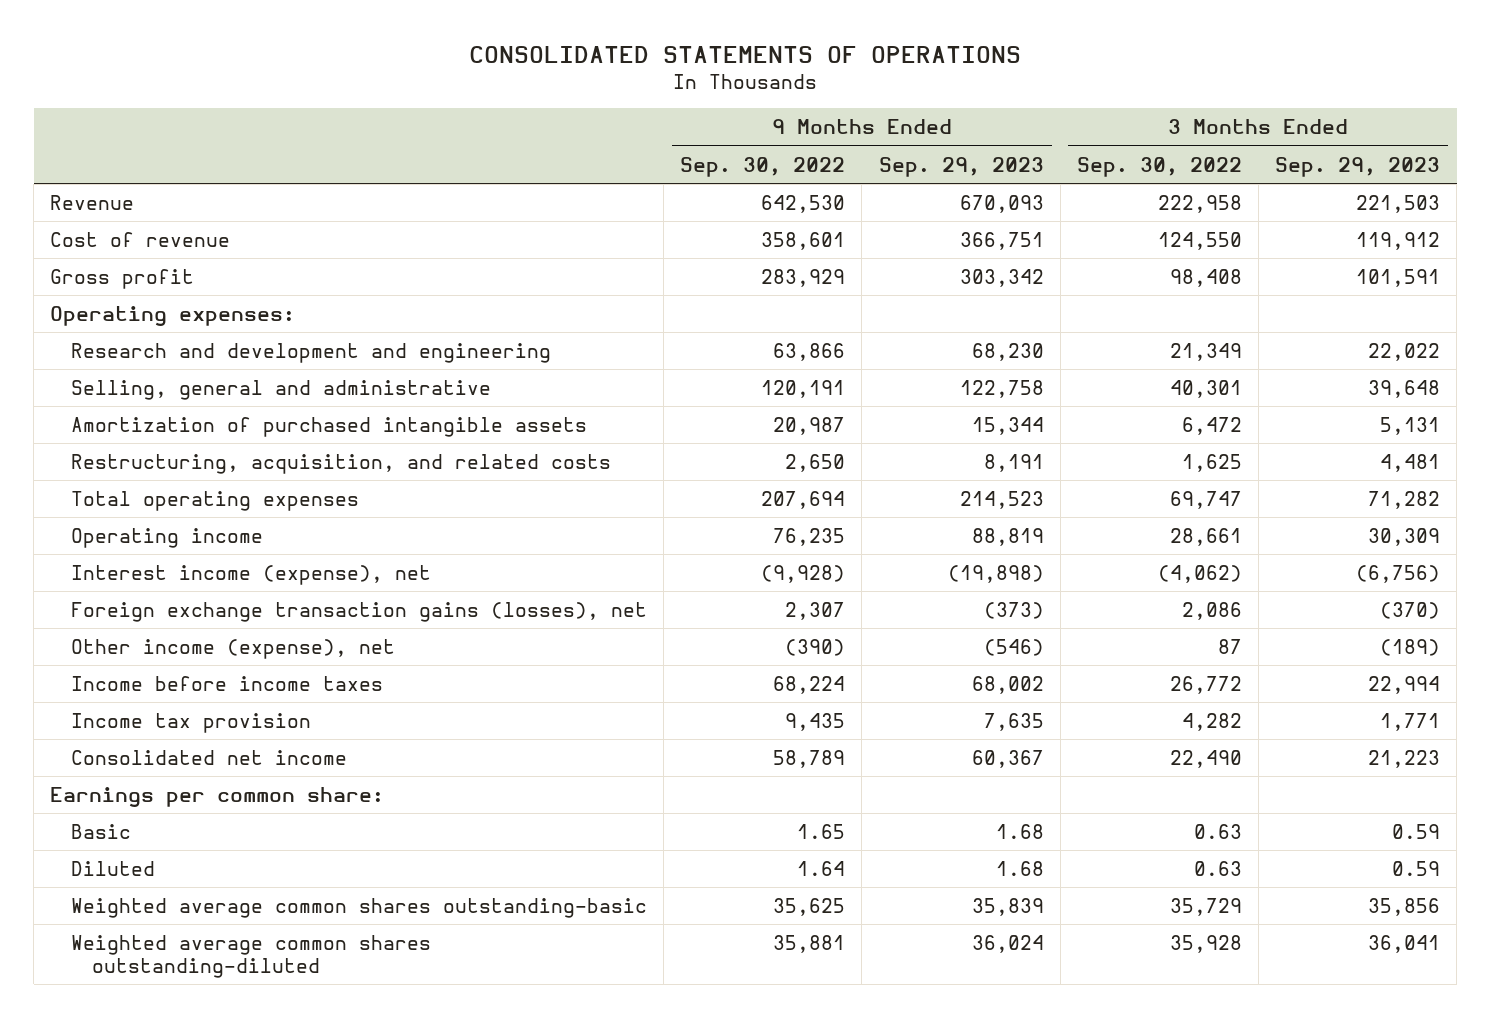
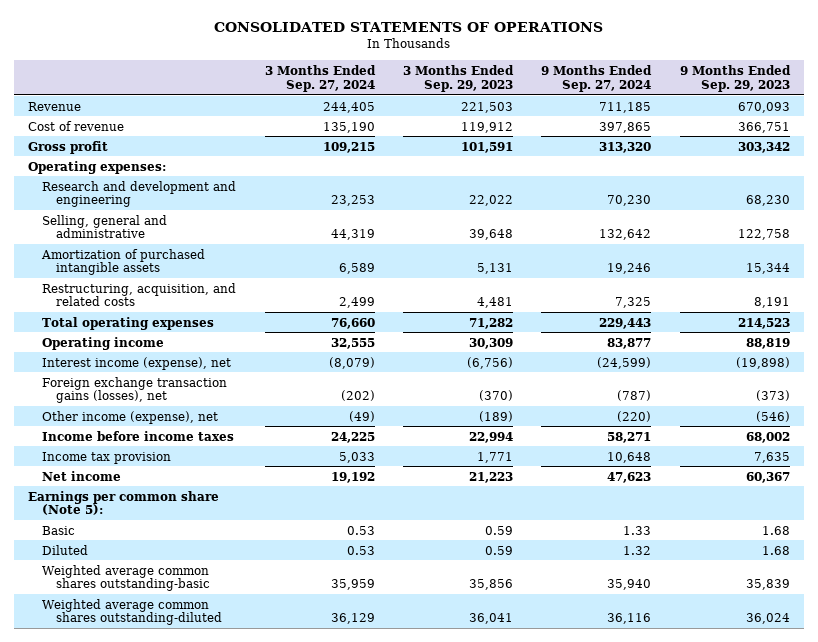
[680,156,846,177] Sep. 30, 2022 -> none
[1076,156,1242,177] Sep. 30, 2022 -> none
none -> [264,64,376,92] 3 Months Ended Sep. 27, 2024
none -> [541,64,653,92] 9 Months Ended Sep. 27, 2024
[71,749,348,765] Consolidated net income -> [42,470,122,481] Net income
[50,786,385,807] Earnings per common share: -> [28,490,220,516] Earnings per common share (Note 5):

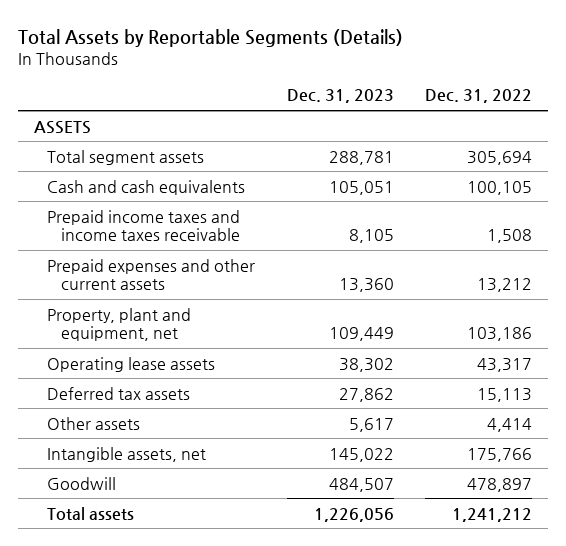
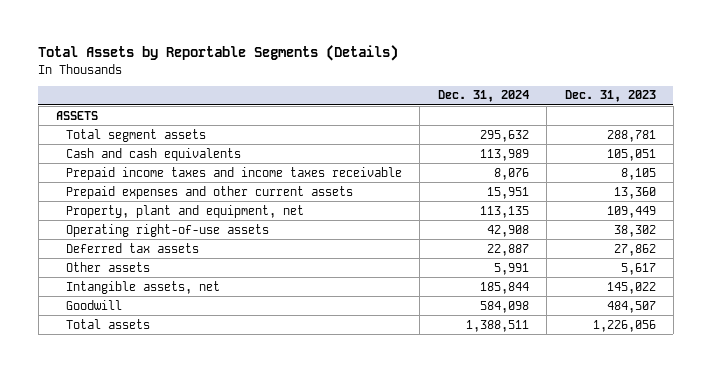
[425,89,533,104] Dec. 31, 2022 -> none
none -> [437,90,529,103] Dec. 31, 2024
[47,356,216,372] Operating lease assets -> [66,223,270,237] Operating right-of-use assets

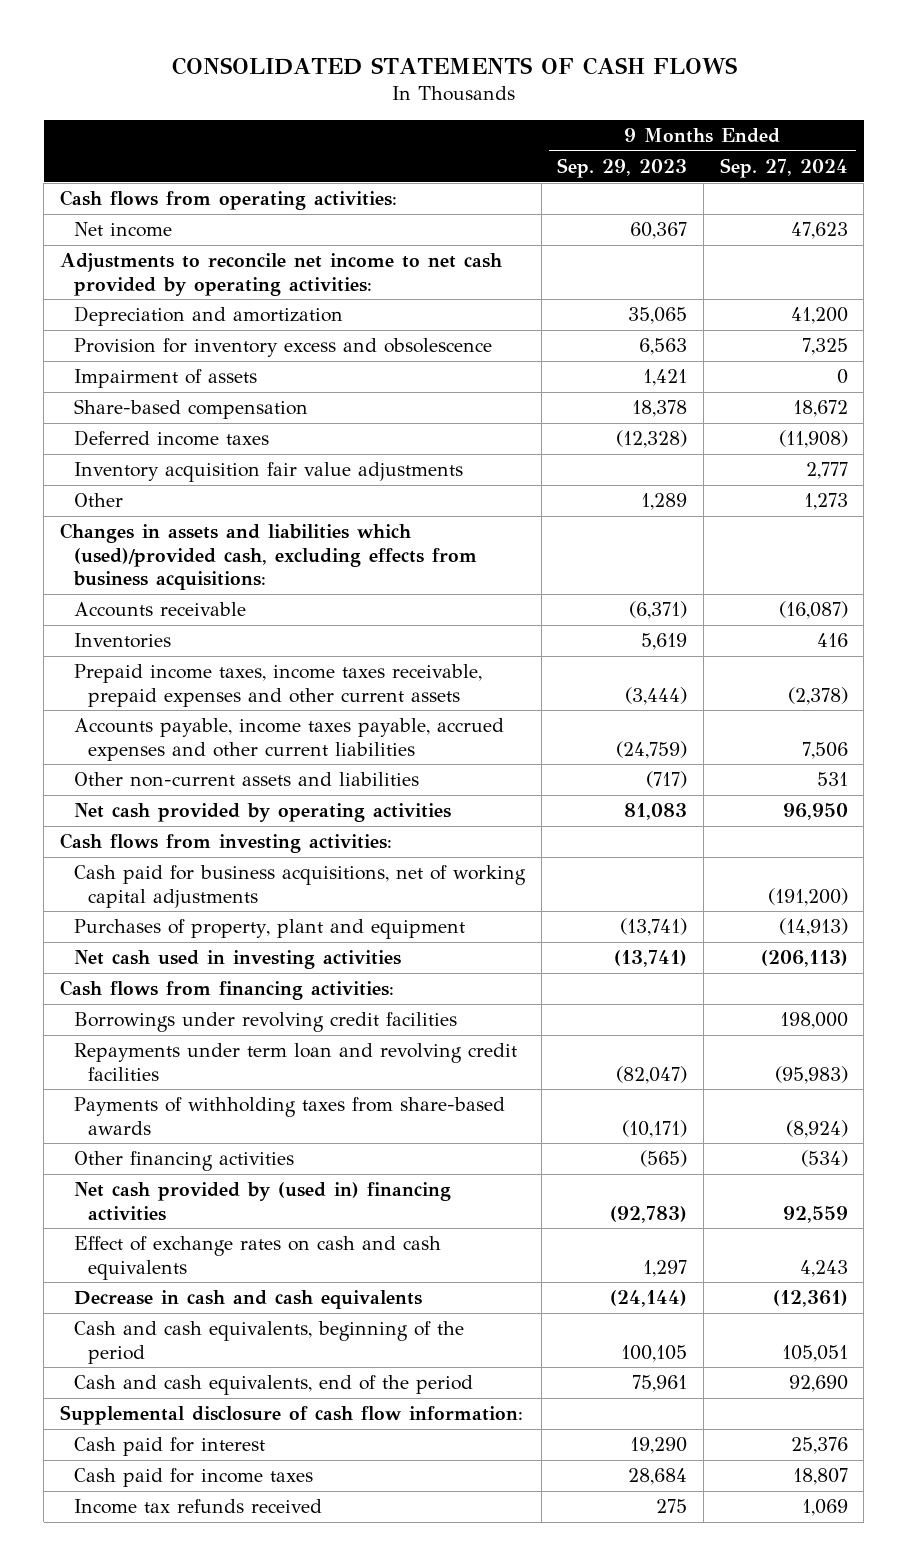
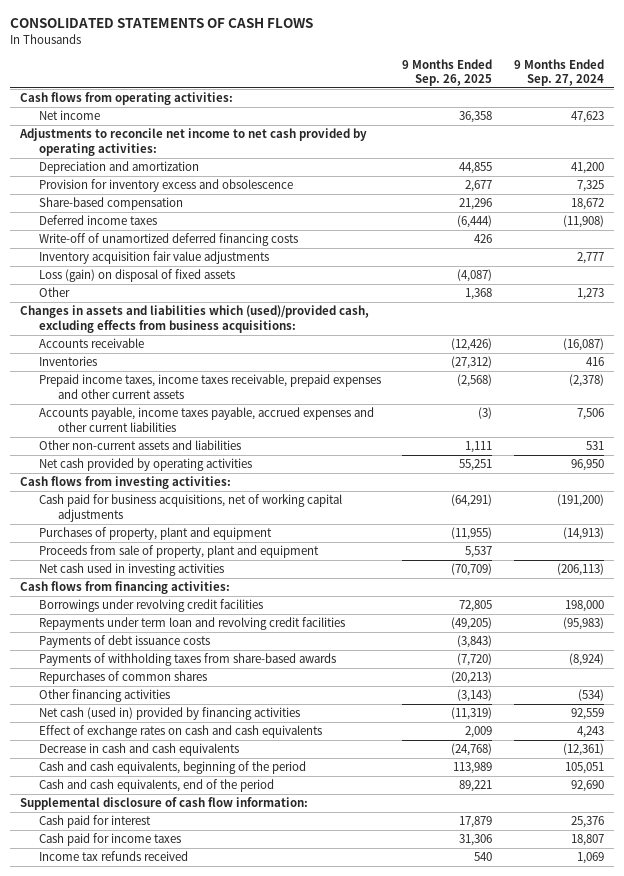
[557,158,688,179] Sep. 29, 2023 -> none
none -> [402,58,493,86] 9 Months Ended Sep. 26, 2025
[73,369,257,389] Impairment of assets -> none
none -> [38,233,298,247] Write-off of unamortized deferred financing costs
none -> [38,269,235,283] Loss (gain) on disposal of fixed assets
none -> [38,545,319,559] Proceeds from sale of property, plant and equipment
none -> [38,635,210,649] Payments of debt issuance costs
none -> [38,671,207,685] Repurchases of common shares
[73,1182,451,1221] Net cash provided by (used in) financing activities -> [38,707,300,721] Net cash (used in) provided by financing activities

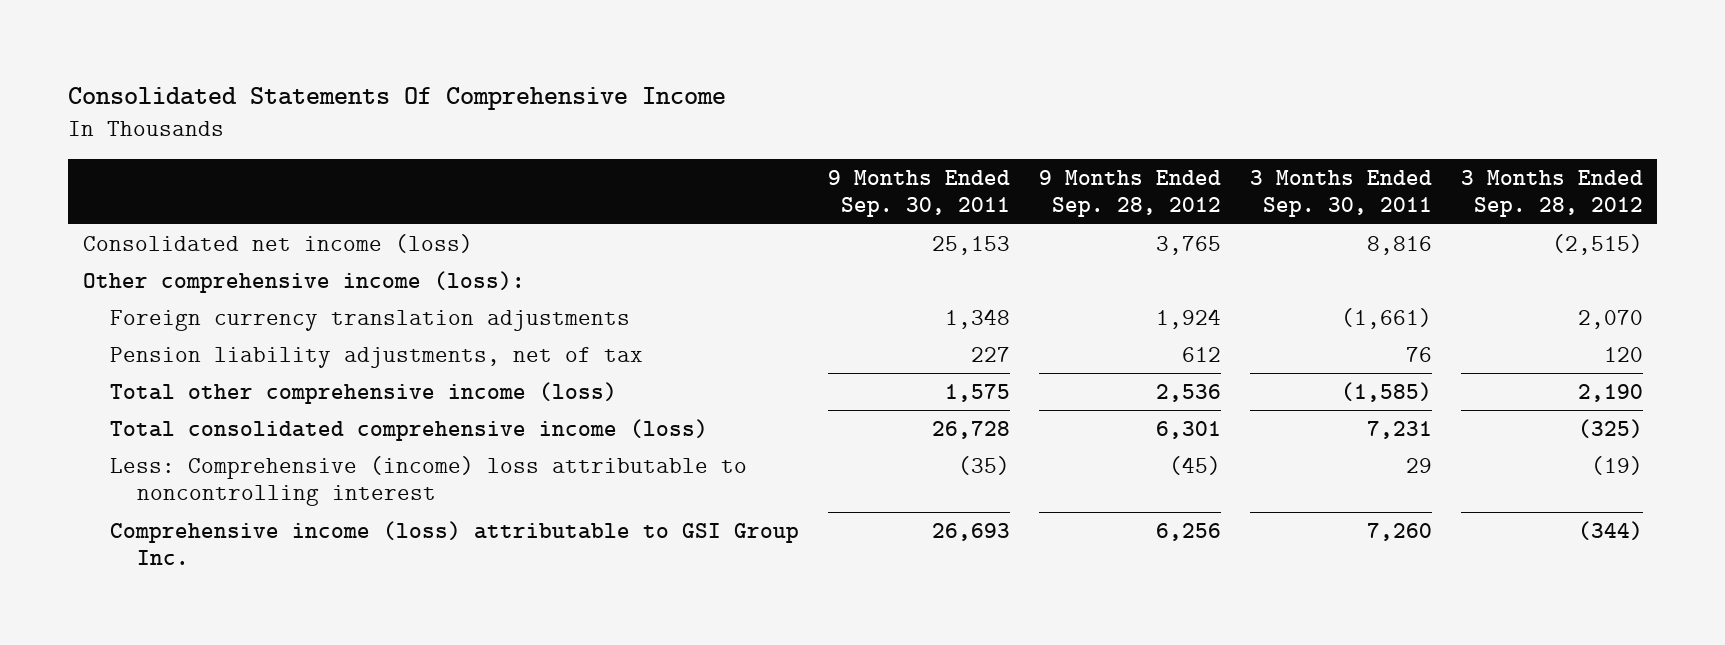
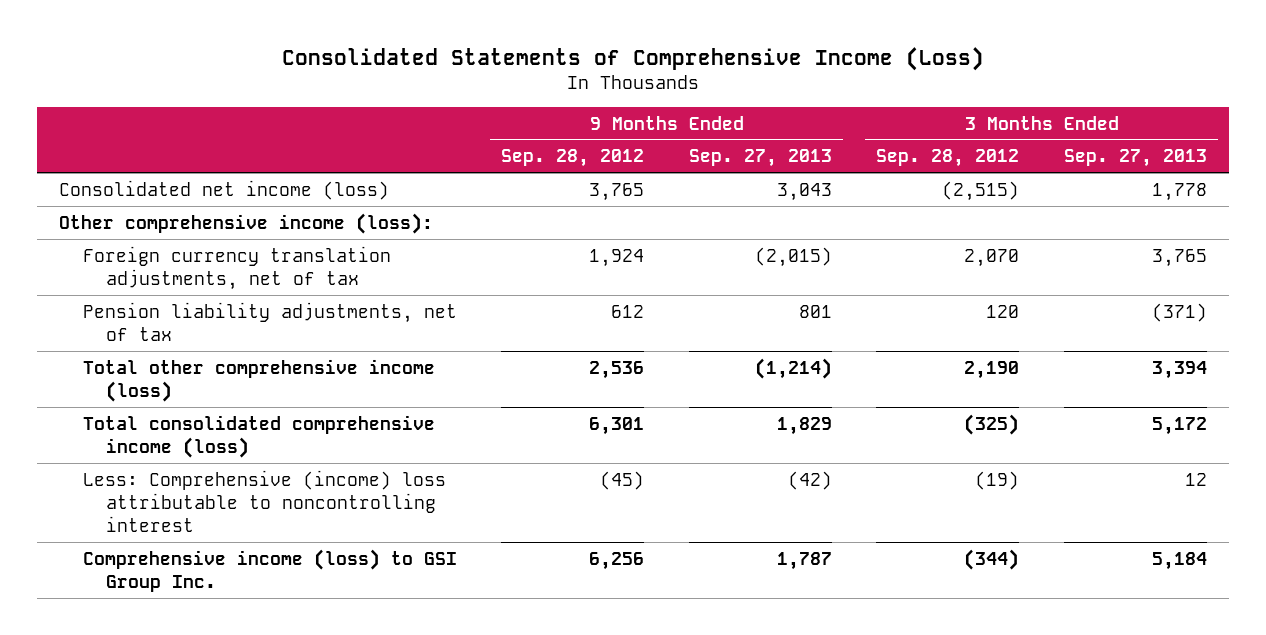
[68,87,727,111] Consolidated Statements Of Comprehensive Income -> [282,46,985,71] Consolidated Statements of Comprehensive Income (Loss)
[827,169,1010,218] 9 Months Ended Sep. 30, 2011 -> none
[1249,169,1432,218] 3 Months Ended Sep. 30, 2011 -> none
none -> [688,149,832,168] Sep. 27, 2013
none -> [1064,149,1208,168] Sep. 27, 2013
[109,309,630,331] Foreign currency translation adjustments -> [82,245,391,290] Foreign currency translation adjustments, net of tax
[109,520,799,566] Comprehensive income (loss) attributable to GSI Group Inc. -> [82,548,457,592] Comprehensive income (loss) to GSI Group Inc.

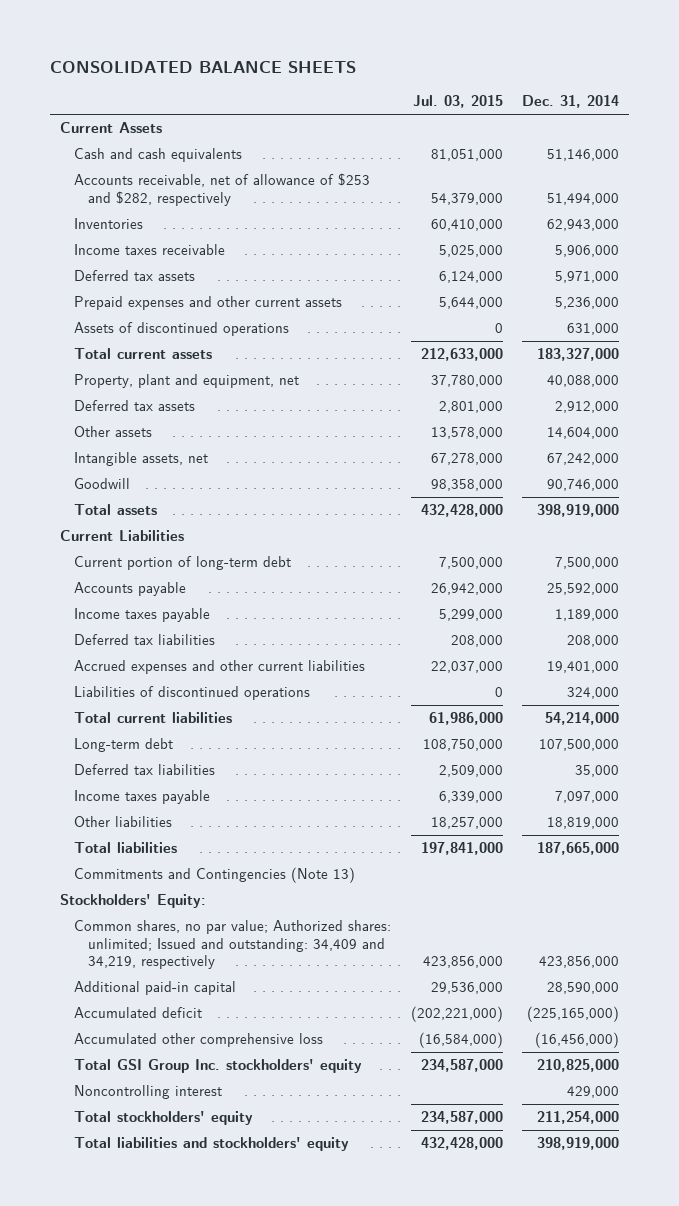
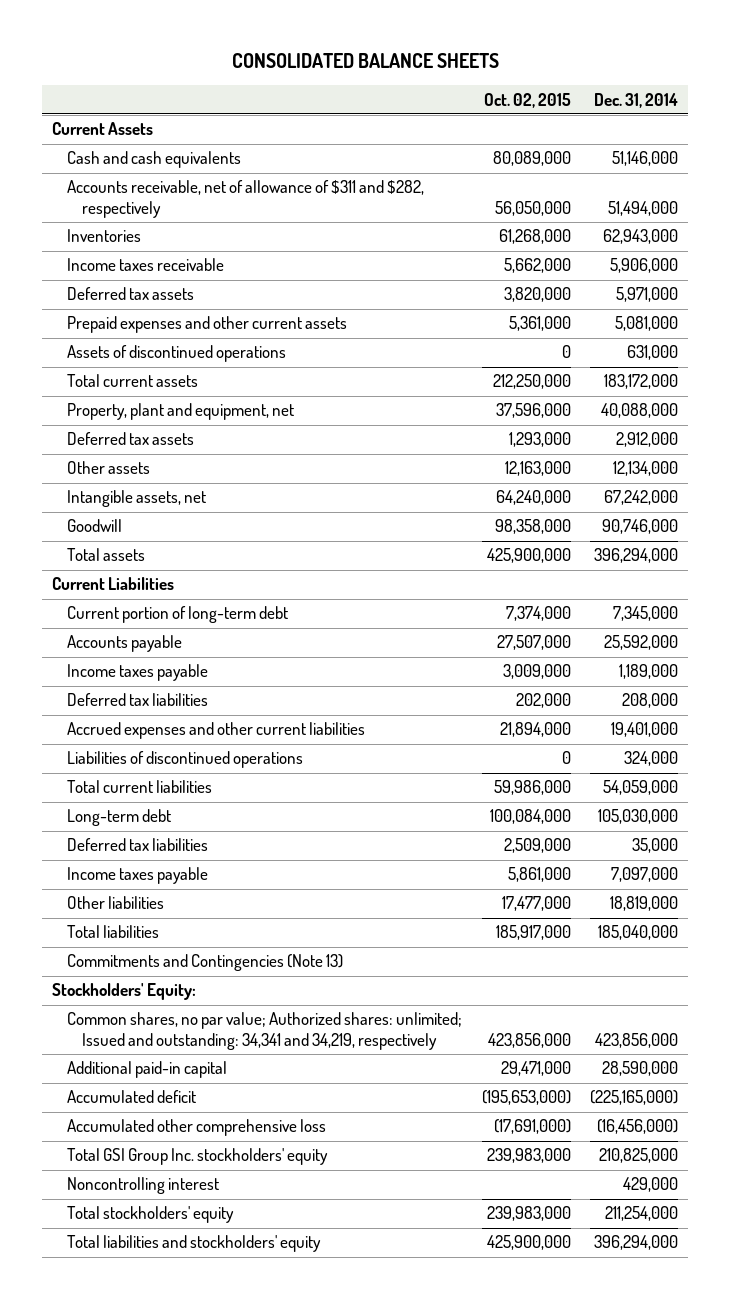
[412,95,503,109] Jul. 03, 2015 -> none
none -> [483,92,571,108] Oct. 02, 2015
[74,173,371,206] Accounts receivable, net of allowance of $253 and $282, respectively -> [66,180,424,218] Accounts receivable, net of allowance of $311 and $282, respectively
[554,297,619,310] 5,236,000 -> [615,316,679,332] 5,081,000
[536,348,619,362] 183,327,000 -> [604,374,679,390] 183,172,000
[546,427,619,440] 14,604,000 -> [613,461,679,477] 12,134,000
[536,504,619,518] 398,919,000 -> [594,548,679,564] 396,294,000
[554,557,619,570] 7,500,000 -> [613,606,679,622] 7,345,000
[544,712,619,726] 54,214,000 -> [603,780,679,796] 54,059,000
[538,739,619,752] 107,500,000 -> [598,809,679,825] 105,030,000
[536,842,619,856] 187,665,000 -> [598,925,679,941] 185,040,000
[74,920,392,969] Common shares, no par value; Authorized shares: unlimited; Issued and outstanding: 34,409 and 34,219, respectively -> [66,1012,462,1050] Common shares, no par value; Authorized shares: unlimited; Issued and outstanding: 34,341 and 34,219, respectively
[536,1137,619,1151] 398,919,000 -> [594,1235,679,1251] 396,294,000

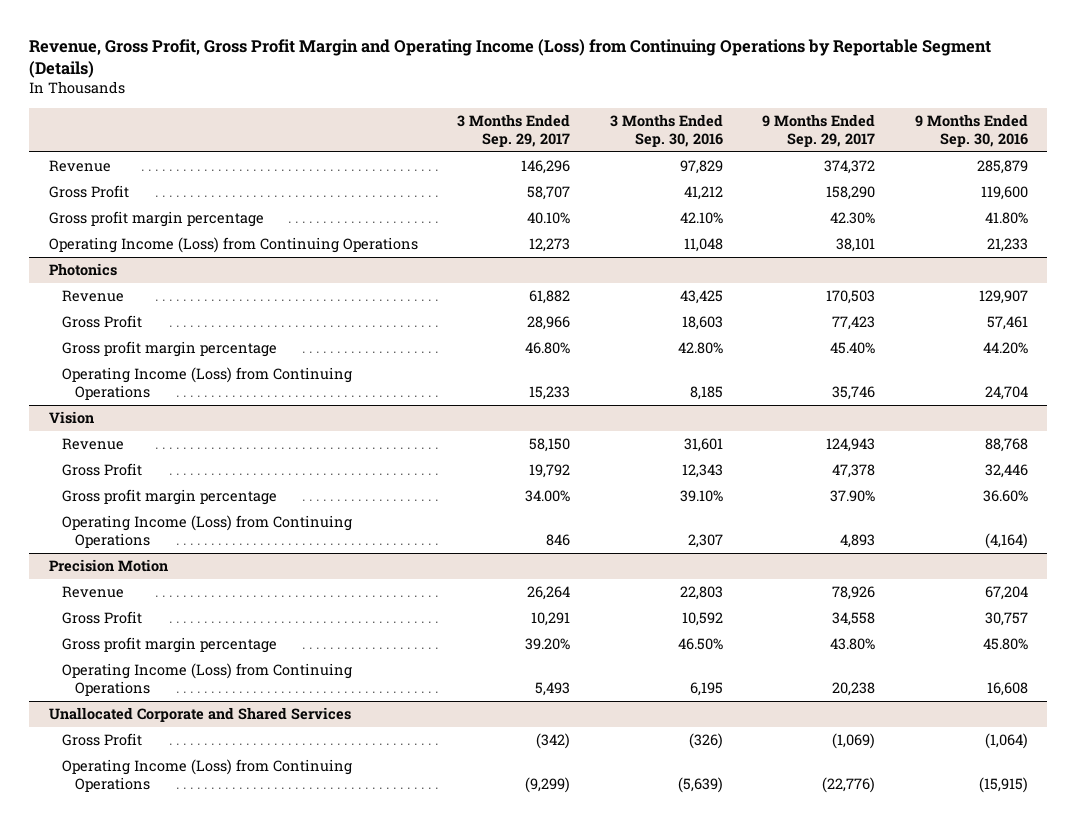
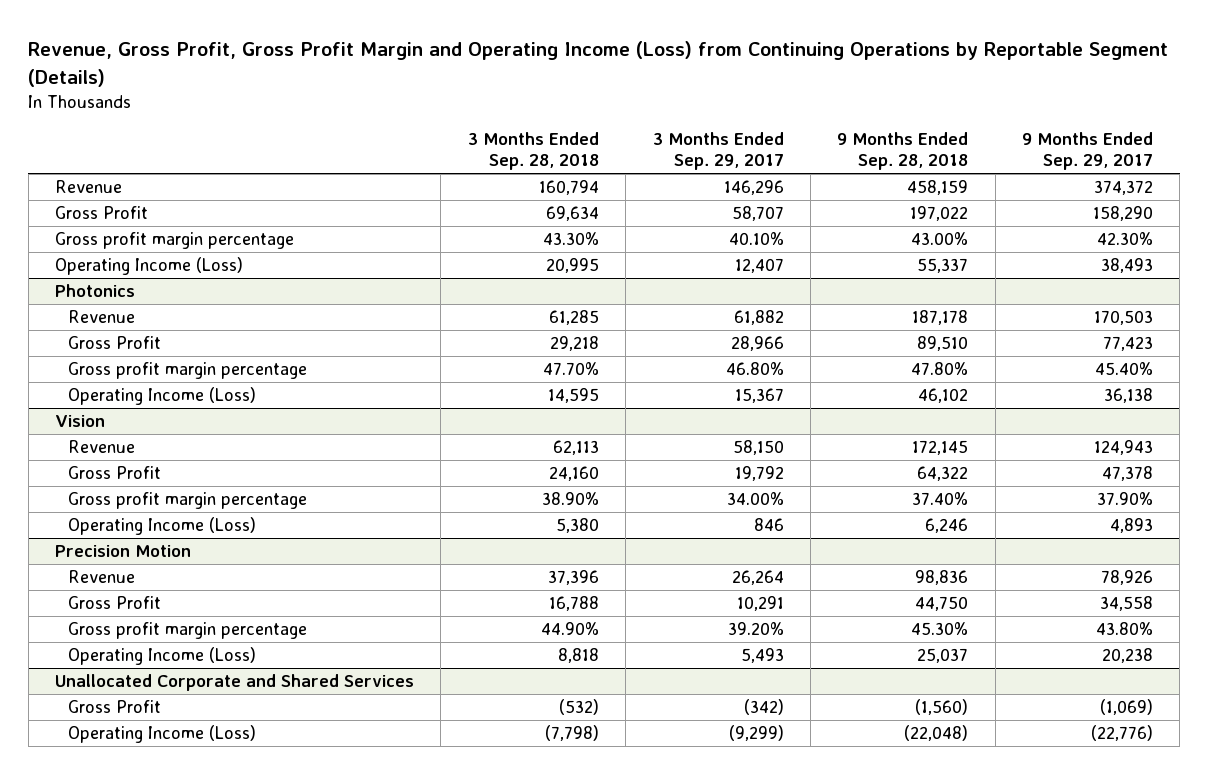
[609,114,723,147] 3 Months Ended Sep. 30, 2016 -> none
[914,114,1028,147] 9 Months Ended Sep. 30, 2016 -> none
none -> [467,132,599,171] 3 Months Ended Sep. 28, 2018
none -> [837,132,969,171] 9 Months Ended Sep. 28, 2018
[48,237,418,254] Operating Income (Loss) from Continuing Operations -> [55,256,244,275] Operating Income (Loss)
[529,238,571,253] 12,273 -> [734,257,784,273] 12,407
[836,238,876,253] 38,101 -> [1101,257,1154,273] 38,493
[62,367,353,400] Operating Income (Loss) from Continuing Operations -> [67,386,256,405] Operating Income (Loss)
[529,385,571,400] 15,233 -> [734,387,784,403] 15,367
[832,385,876,400] 35,746 -> [1104,387,1154,403] 36,138
[62,515,353,548] Operating Income (Loss) from Continuing Operations -> [67,516,256,535] Operating Income (Loss)
[62,663,353,696] Operating Income (Loss) from Continuing Operations -> [67,646,256,665] Operating Income (Loss)
[62,759,353,792] Operating Income (Loss) from Continuing Operations -> [67,724,256,743] Operating Income (Loss)

